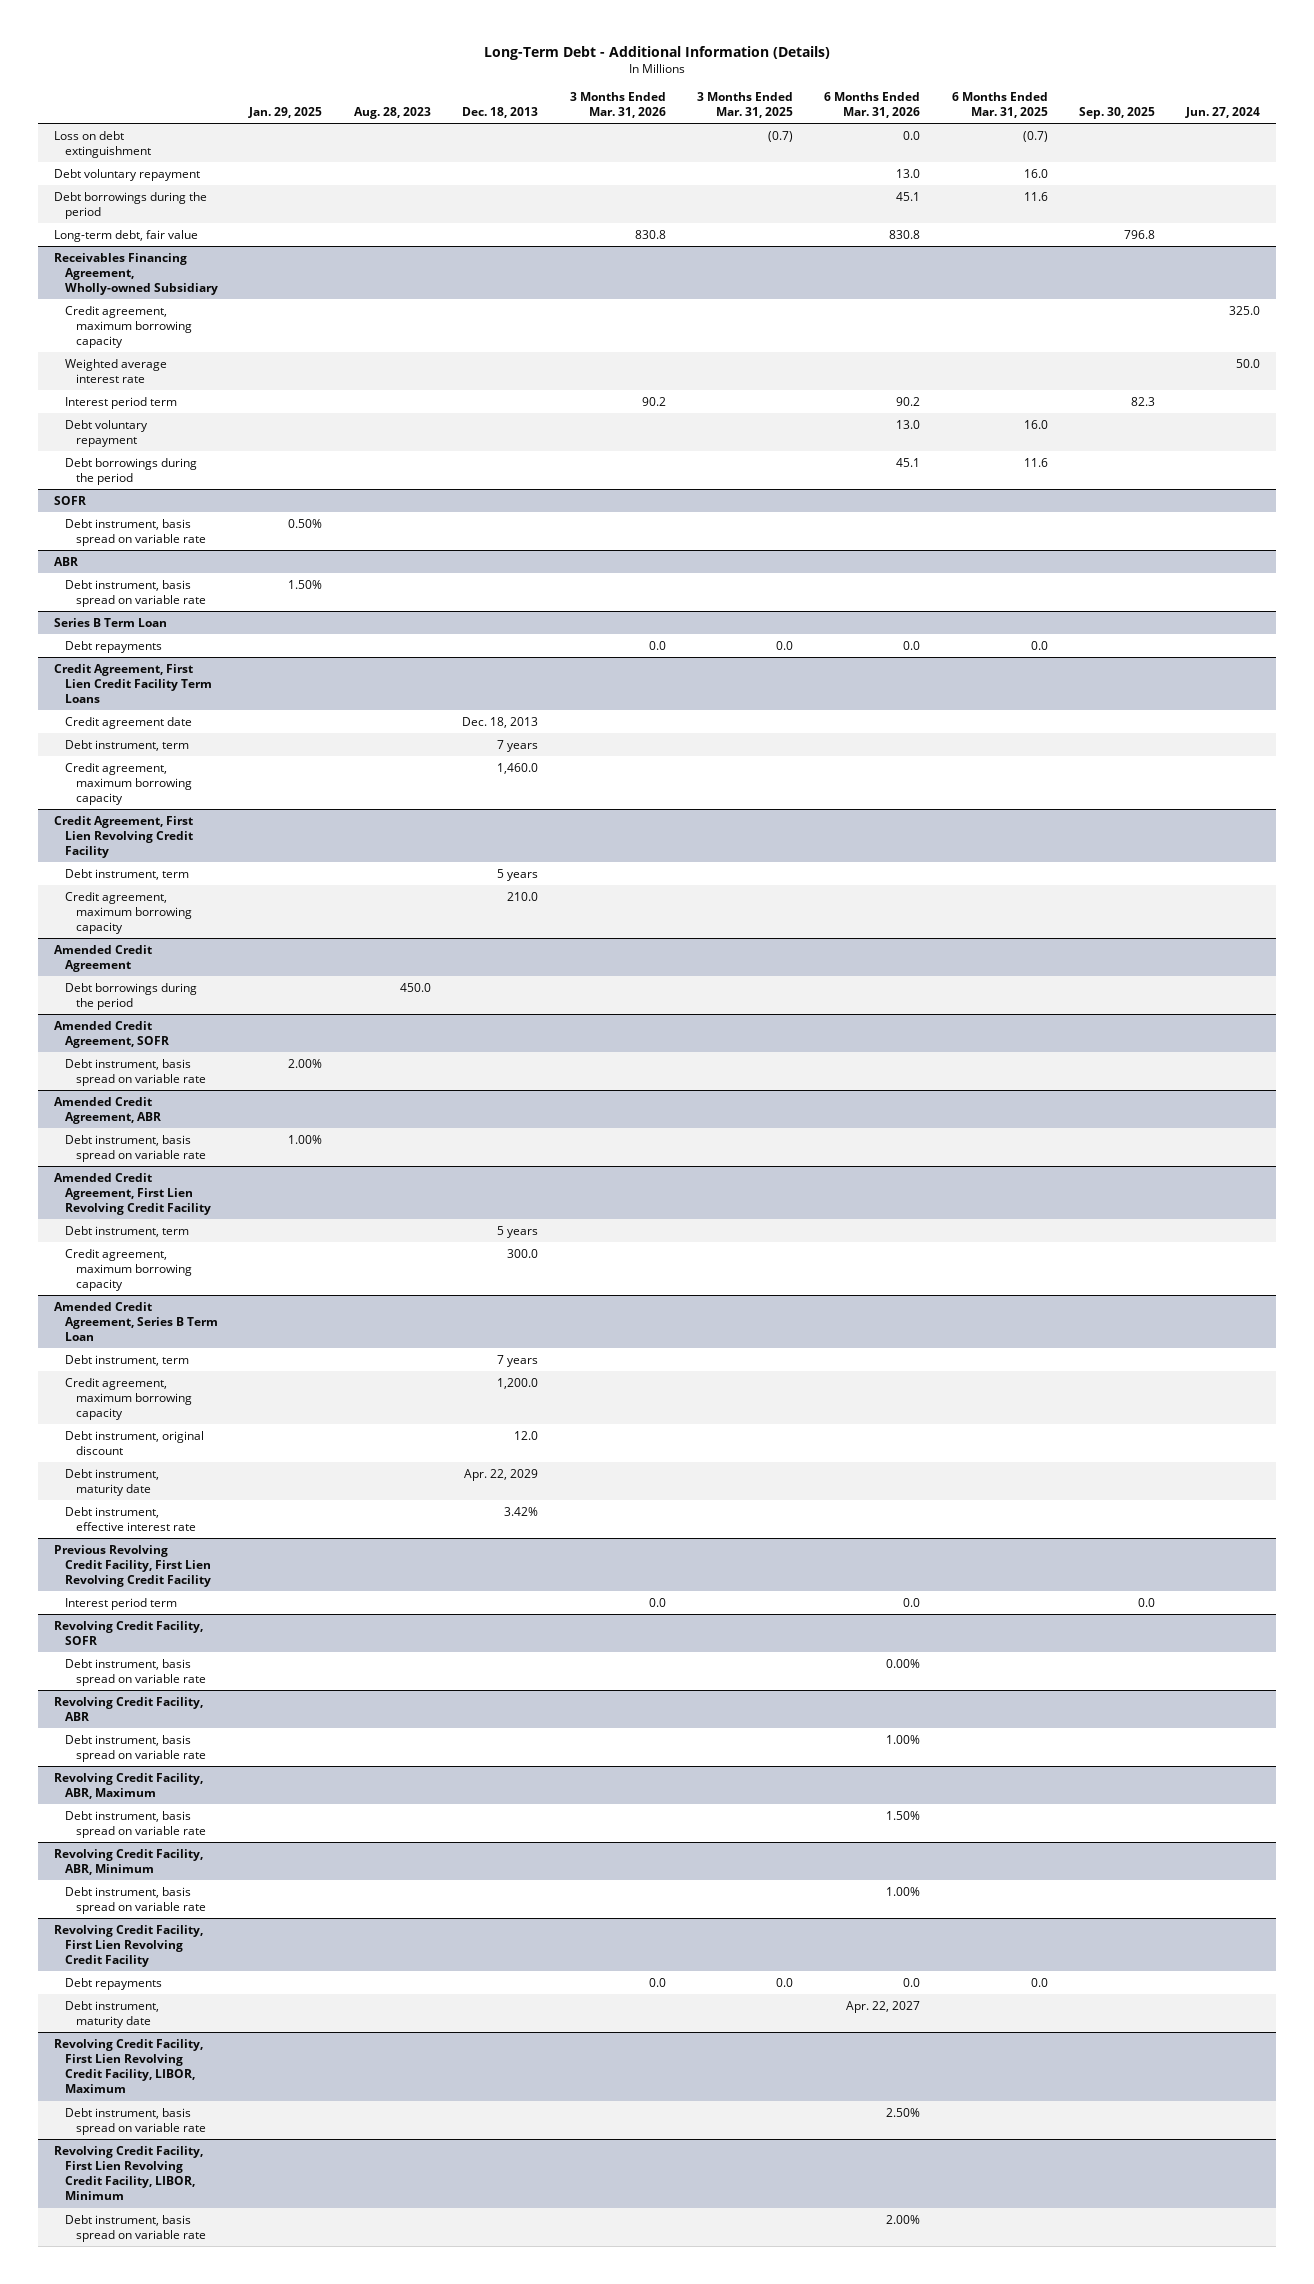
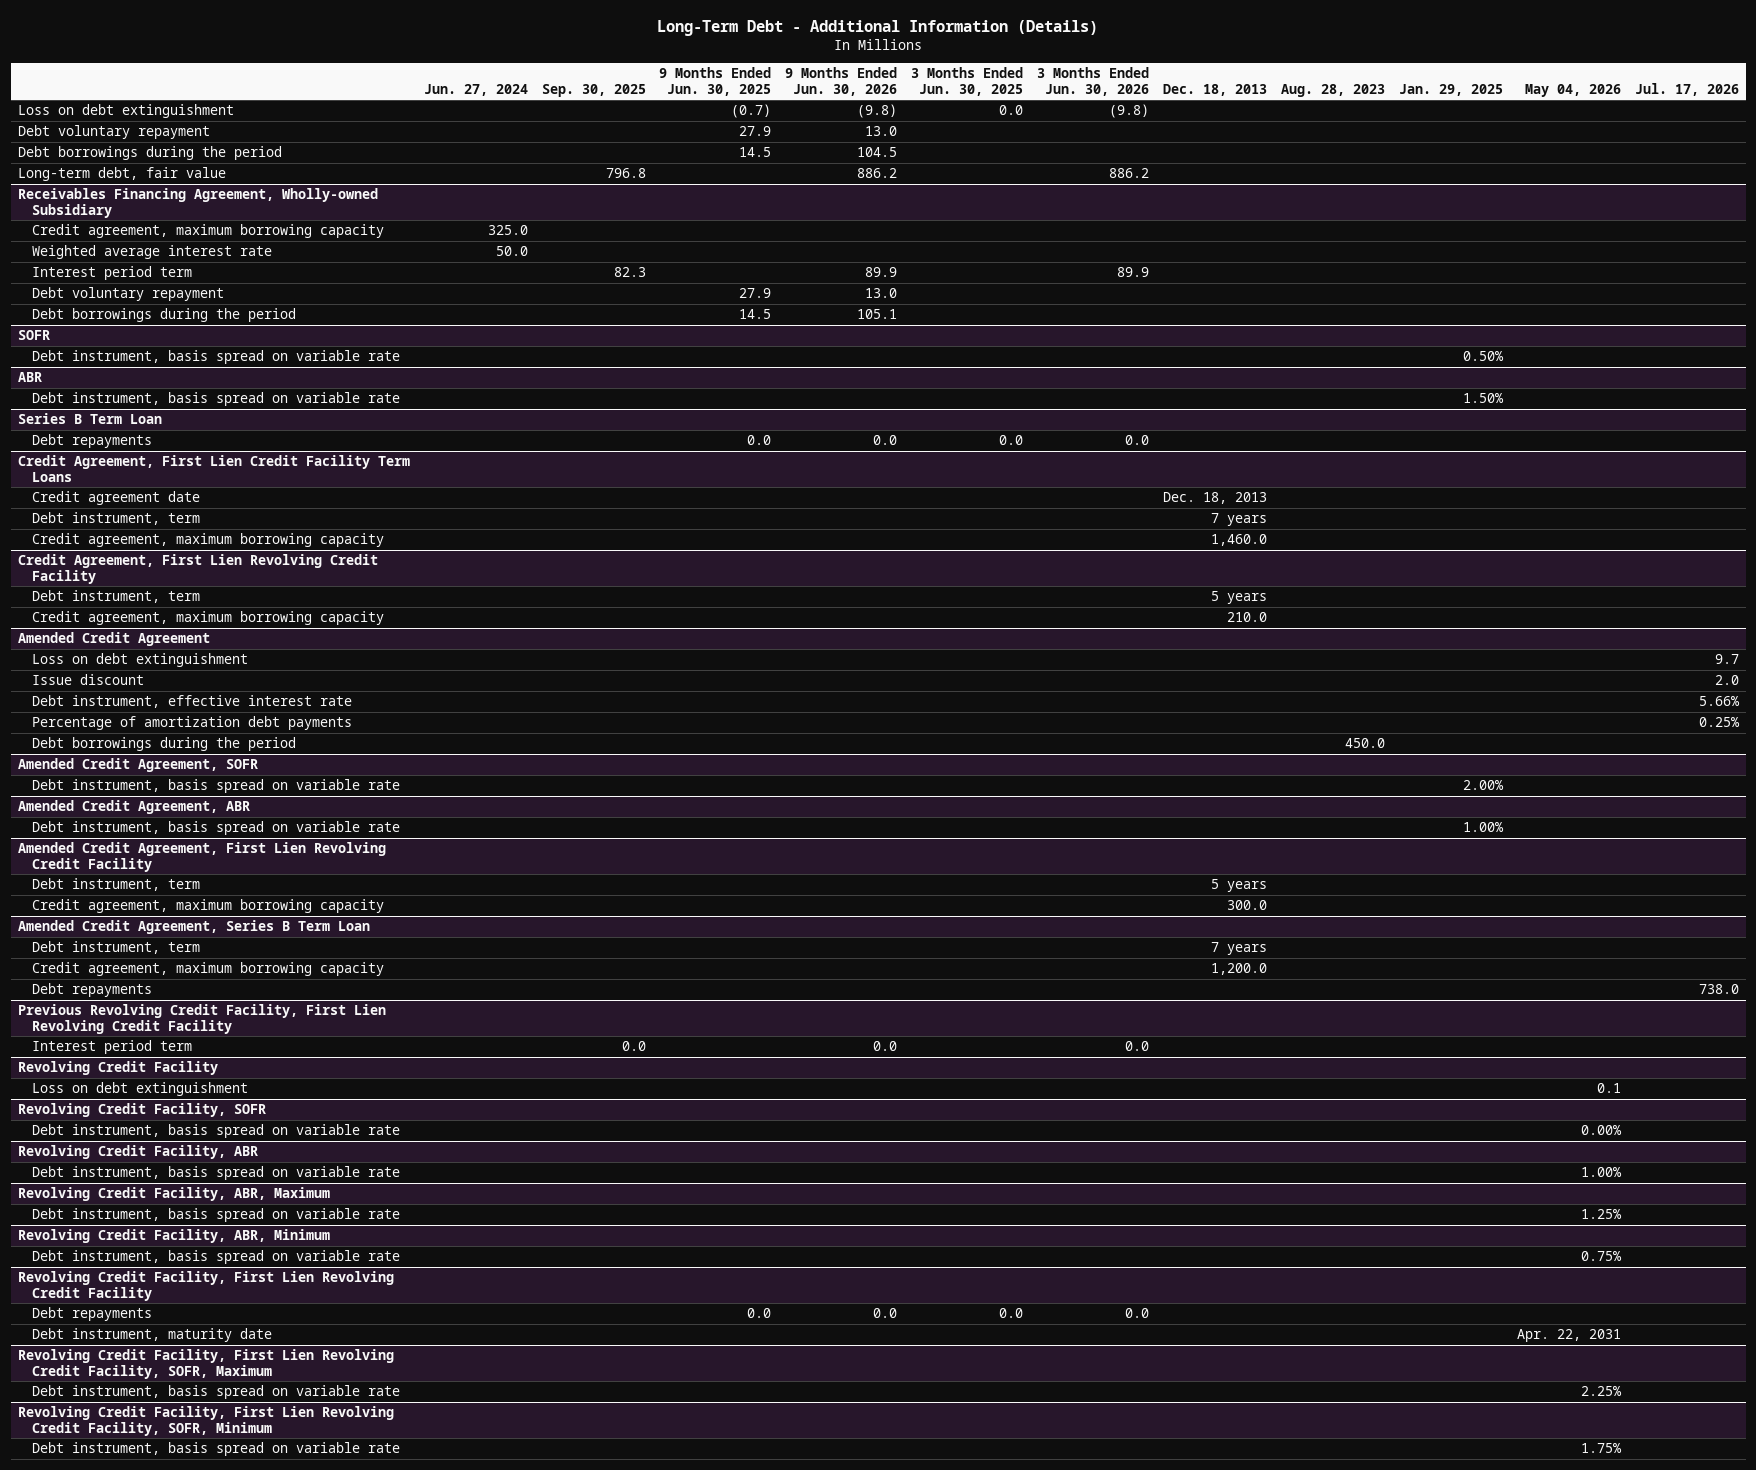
[569,91,666,118] 3 Months Ended Mar. 31, 2026 -> none
[696,91,793,118] 3 Months Ended Mar. 31, 2025 -> none
[824,91,921,118] 6 Months Ended Mar. 31, 2026 -> none
[951,91,1048,118] 6 Months Ended Mar. 31, 2025 -> none
none -> [659,67,772,96] 9 Months Ended Jun. 30, 2025
none -> [785,67,898,96] 9 Months Ended Jun. 30, 2026
none -> [911,67,1024,96] 3 Months Ended Jun. 30, 2025
none -> [1037,67,1150,96] 3 Months Ended Jun. 30, 2026
none -> [1524,83,1621,97] May 04, 2026
none -> [1634,82,1739,96] Jul. 17, 2026
none -> [31,653,248,668] Loss on debt extinguishment
none -> [31,674,144,686] Issue discount
none -> [31,695,352,709] Debt instrument, effective interest rate
none -> [31,716,352,731] Percentage of amortization debt payments
[65,1430,205,1455] Debt instrument, original discount -> none
[65,1468,160,1496] Debt instrument, maturity date -> none
[65,1506,197,1531] Debt instrument, effective interest rate -> none
none -> [31,983,152,998] Debt repayments
none -> [17,1061,218,1076] Revolving Credit Facility
none -> [31,1082,248,1097] Loss on debt extinguishment
[53,2038,203,2094] Revolving Credit Facility, First Lien Revolving Credit Facility, LIBOR, Maximum -> [17,1349,394,1379] Revolving Credit Facility, First Lien Revolving Credit Facility, SOFR, Maximum
[53,2145,203,2201] Revolving Credit Facility, First Lien Revolving Credit Facility, LIBOR, Minimum -> [17,1406,394,1436] Revolving Credit Facility, First Lien Revolving Credit Facility, SOFR, Minimum

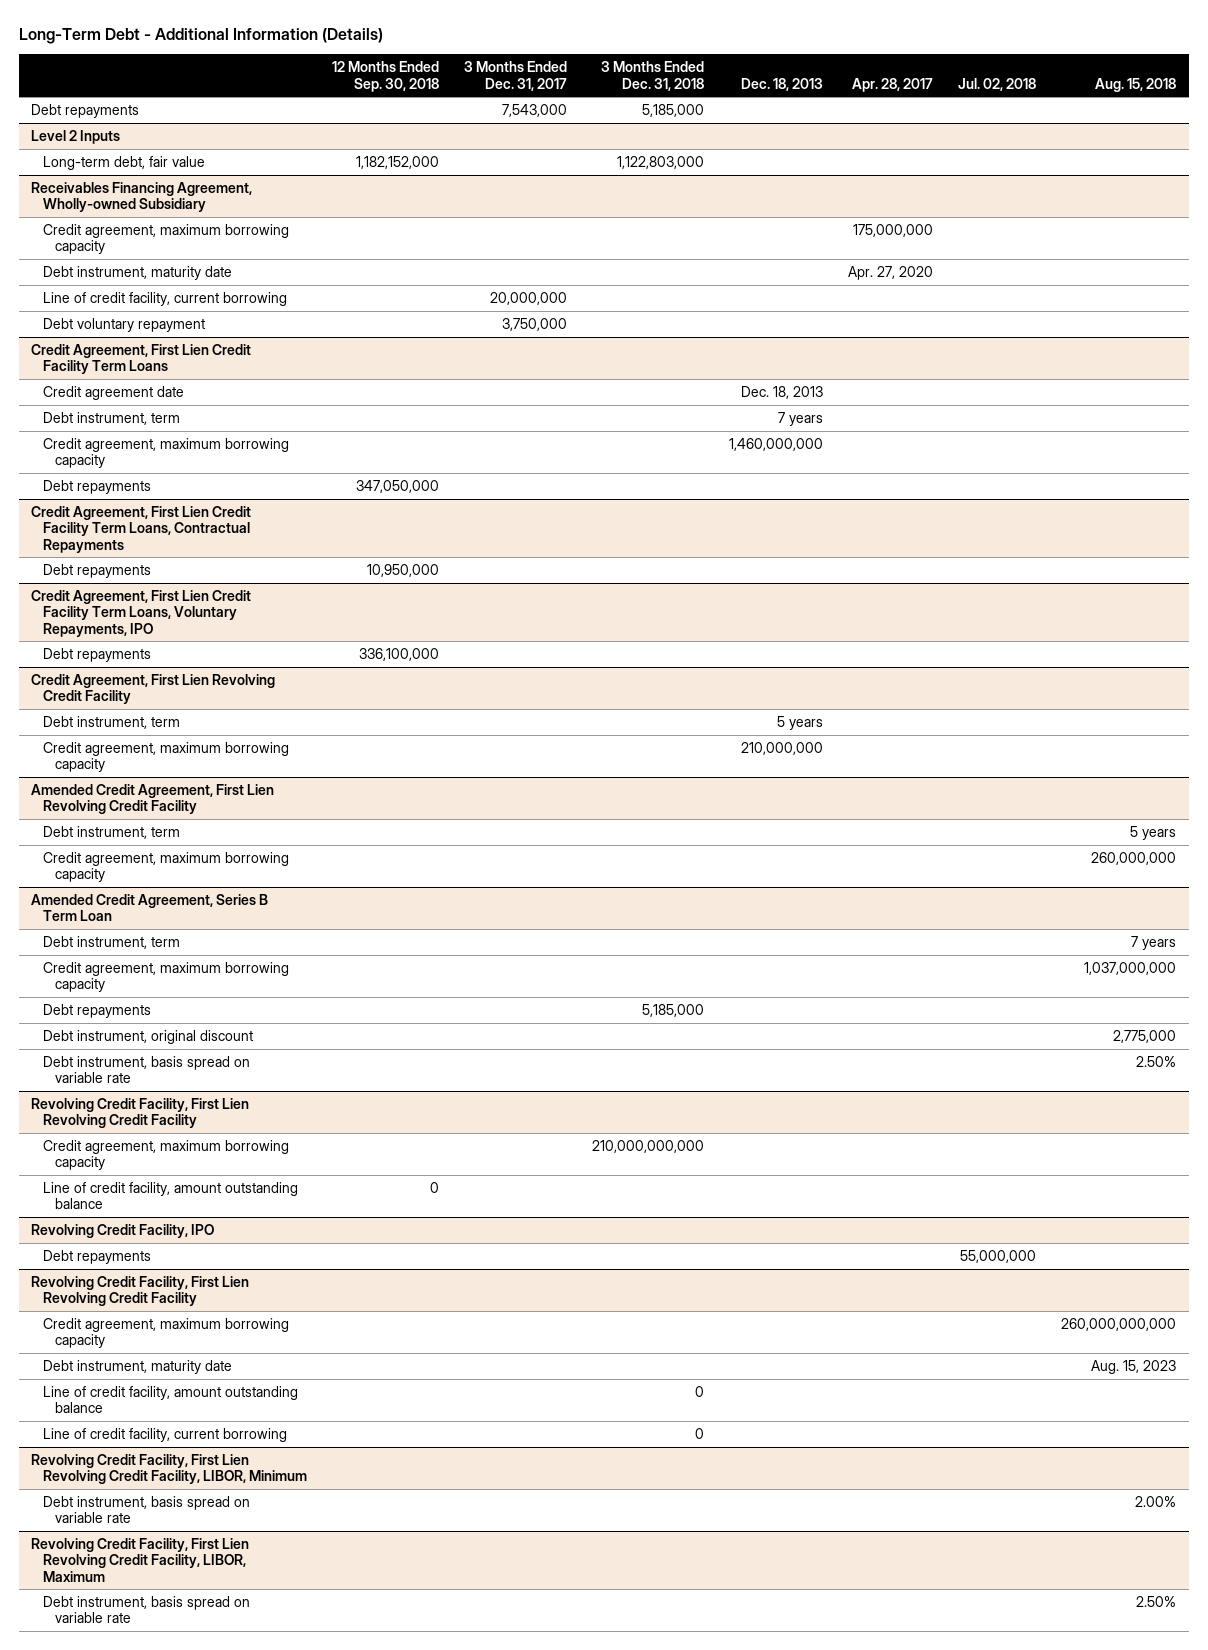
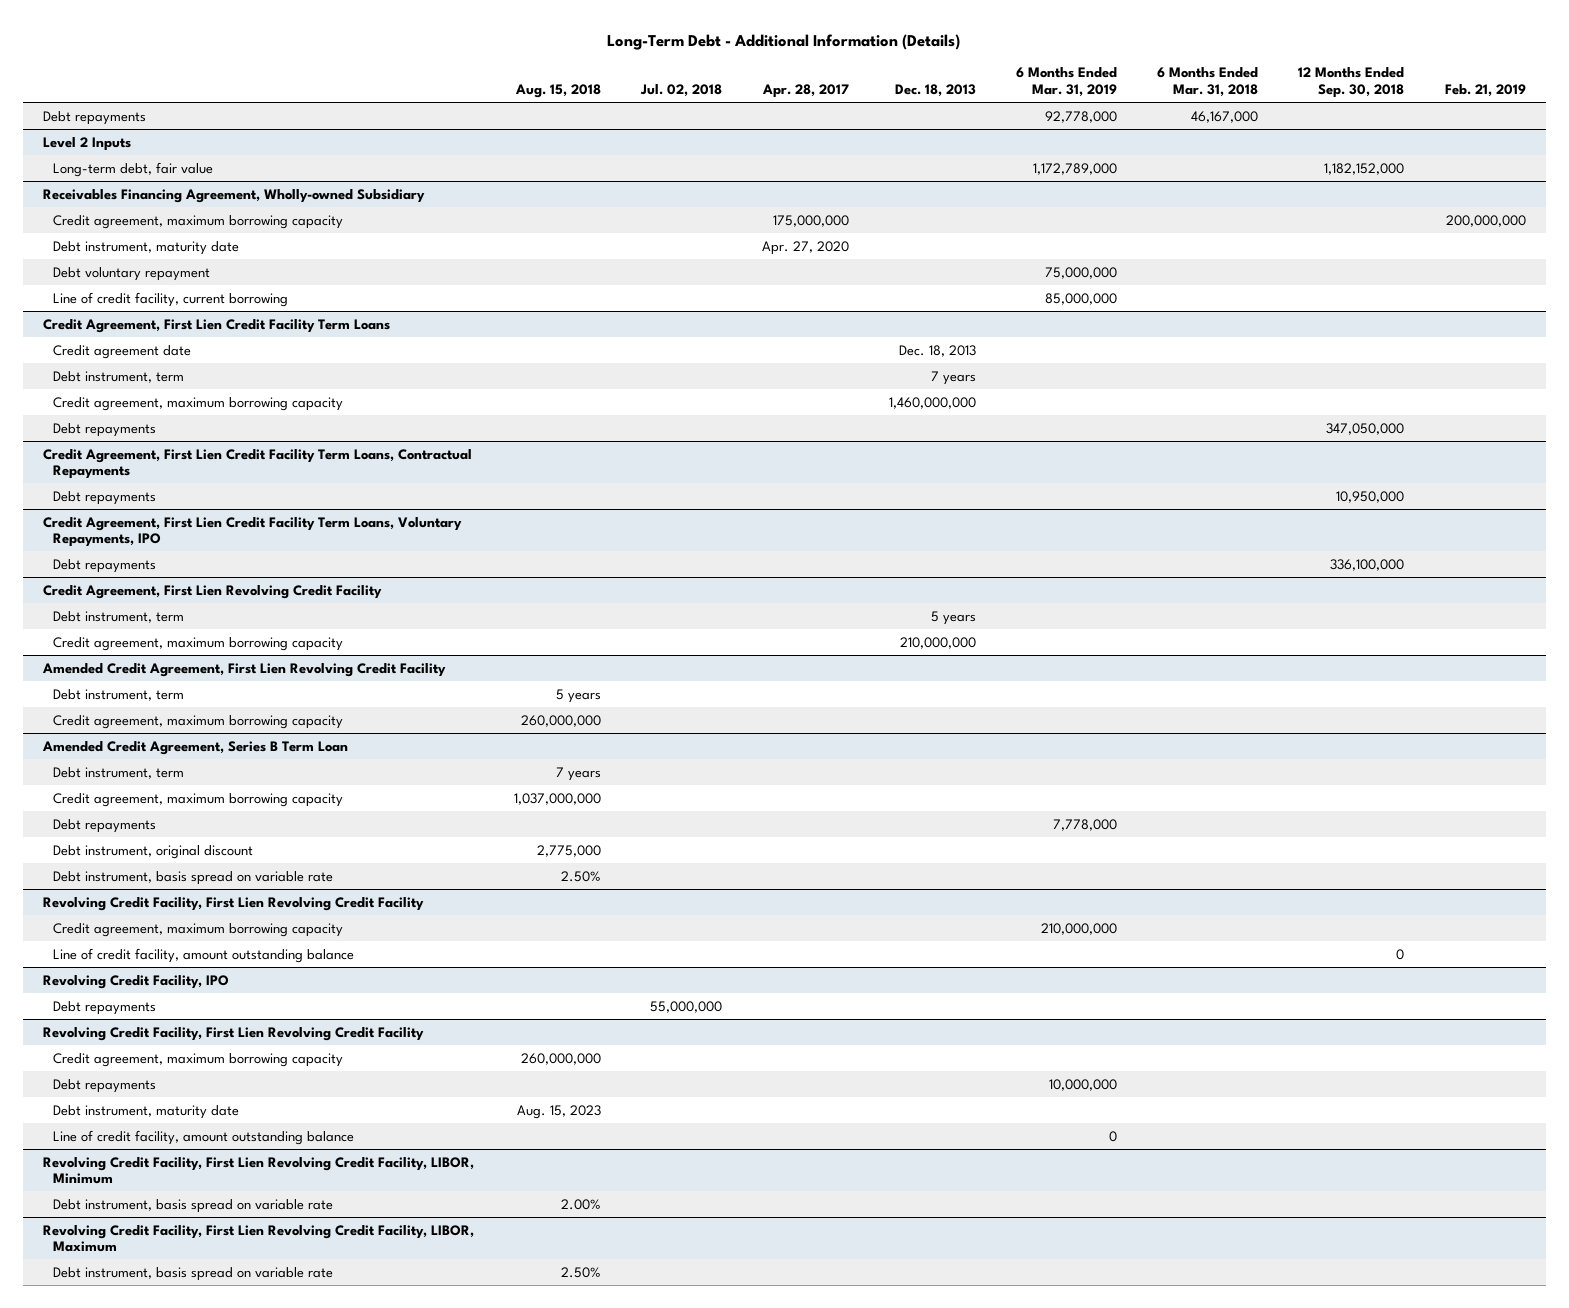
[464,61,568,91] 3 Months Ended Dec. 31, 2017 -> none
[601,61,705,91] 3 Months Ended Dec. 31, 2018 -> none
none -> [1016,67,1118,98] 6 Months Ended Mar. 31, 2019
none -> [1157,67,1259,98] 6 Months Ended Mar. 31, 2018
none -> [1444,84,1526,98] Feb. 21, 2019
[43,291,288,306] Line of credit facility, current borrowing -> [53,291,289,307] Line of credit facility, current borrowing
[1061,1317,1177,1331] 260,000,000,000 -> [521,1052,602,1065] 260,000,000
none -> [53,1078,157,1093] Debt repayments
[43,1427,288,1442] Line of credit facility, current borrowing -> none

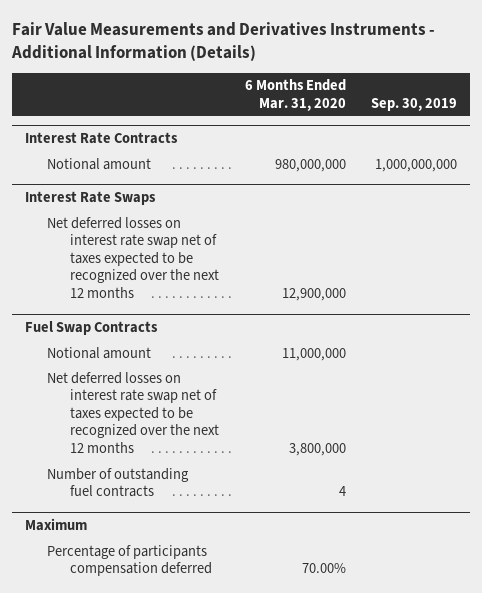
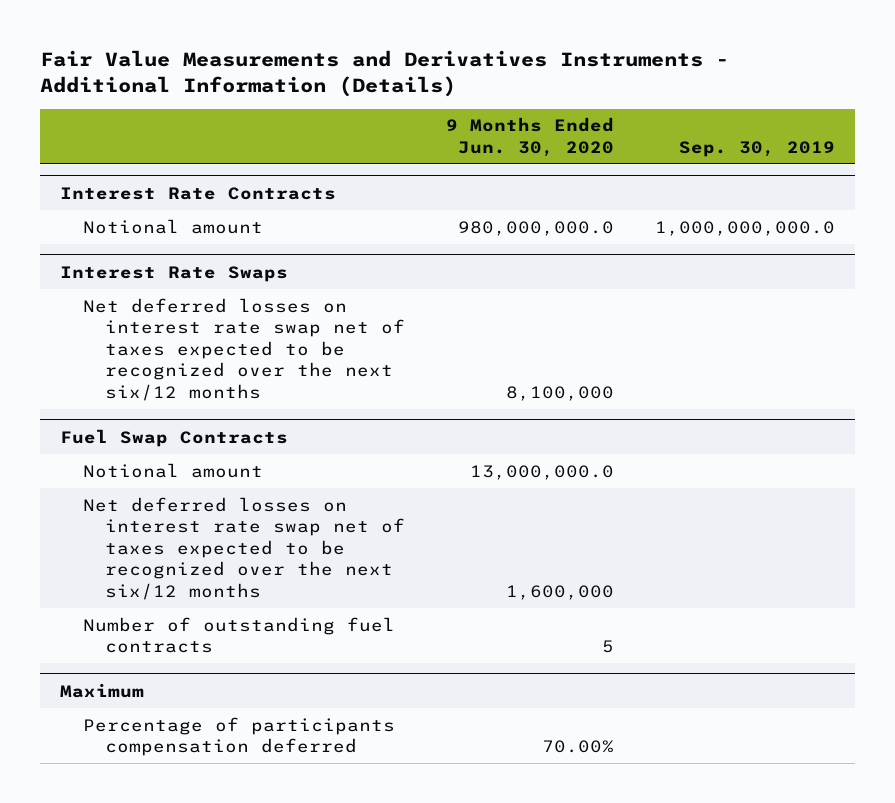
[244,79,346,111] 6 Months Ended Mar. 31, 2020 -> none
none -> [445,117,614,157] 9 Months Ended Jun. 30, 2020
[375,158,458,172] 1,000,000,000 -> [654,220,835,236] 1,000,000,000.0
[47,216,219,299] Net deferred losses on interest rate swap net of taxes expected to be recognized over the next 12 months -> [82,297,405,401] Net deferred losses on interest rate swap net of taxes expected to be recognized over the next six/12 months
[47,371,219,454] Net deferred losses on interest rate swap net of taxes expected to be recognized over the next 12 months -> [82,496,405,600] Net deferred losses on interest rate swap net of taxes expected to be recognized over the next six/12 months

